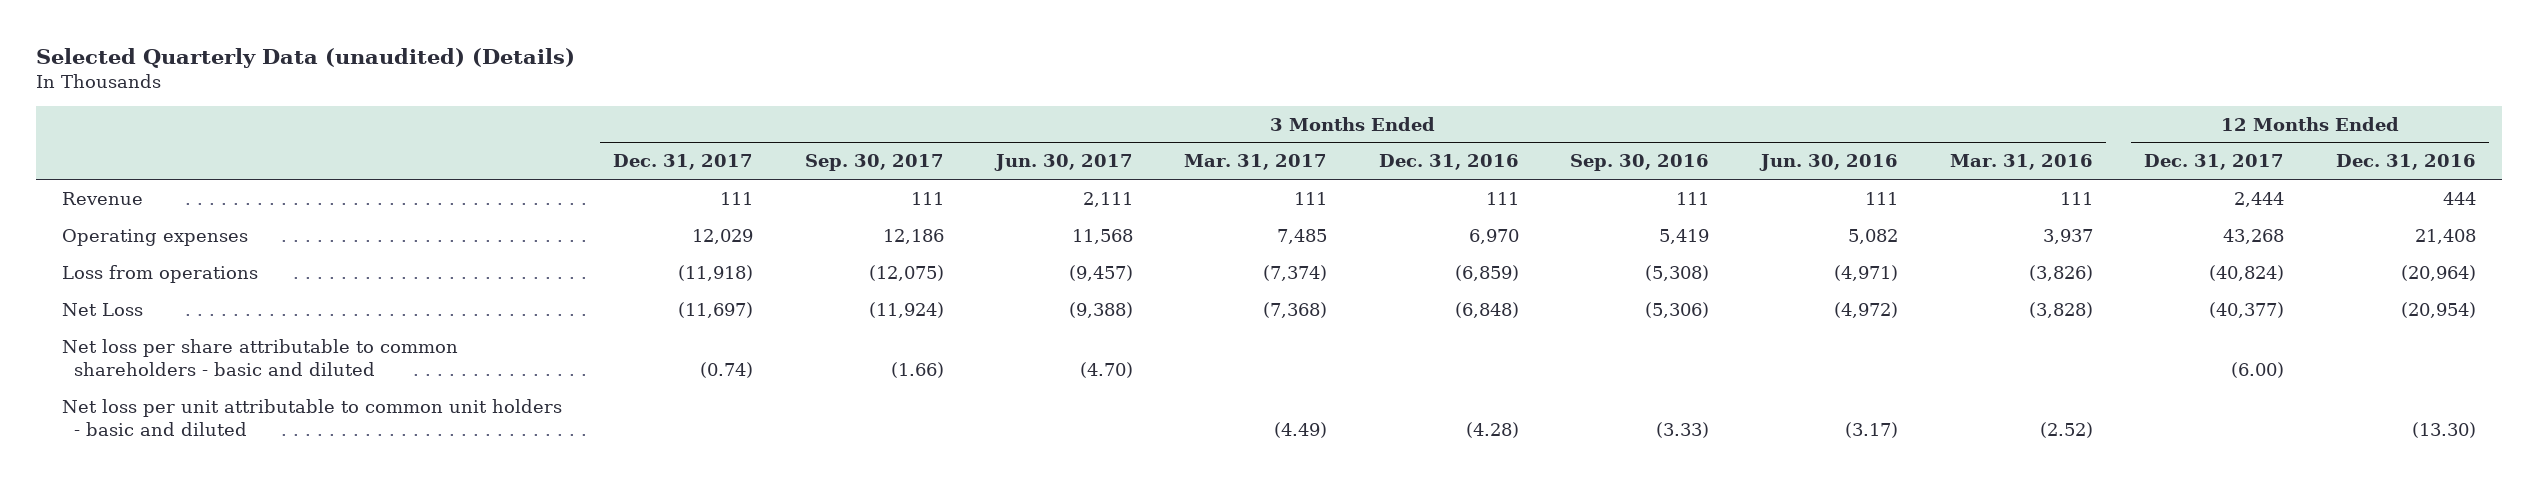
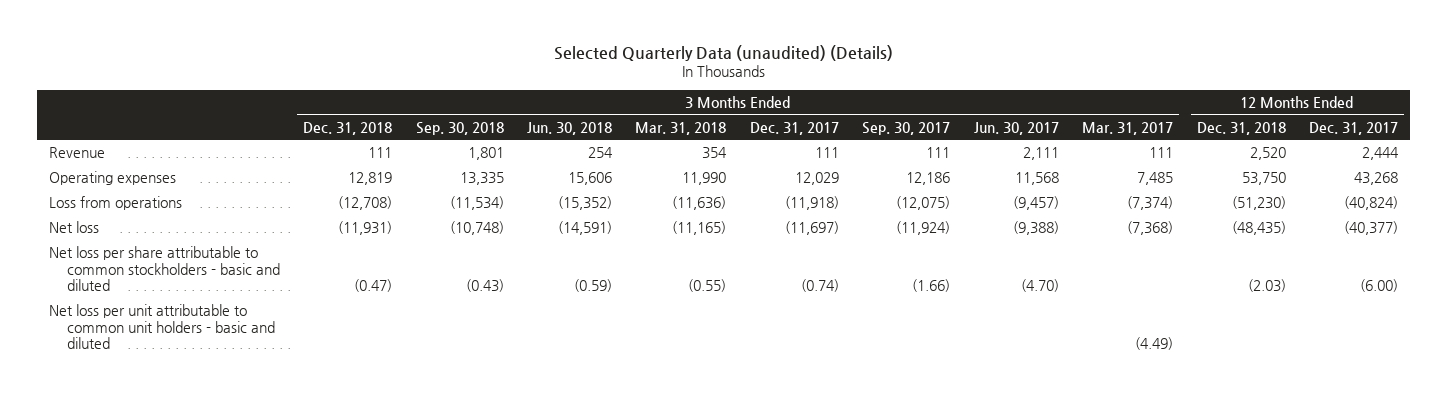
[1378,154,1519,171] Dec. 31, 2016 -> none
[1570,154,1710,172] Sep. 30, 2016 -> none
[1759,154,1899,172] Jun. 30, 2016 -> none
[1949,154,2093,171] Mar. 31, 2016 -> none
[2335,154,2476,171] Dec. 31, 2016 -> none
none -> [303,121,393,135] Dec. 31, 2018
none -> [415,121,504,135] Sep. 30, 2018
none -> [526,121,612,135] Jun. 30, 2018
none -> [635,121,727,135] Mar. 31, 2018
none -> [1196,121,1286,135] Dec. 31, 2018
[61,302,143,316] Net Loss -> [49,221,100,234] Net loss
[61,338,458,376] Net loss per share attributable to common shareholders - basic and diluted -> [49,246,280,292] Net loss per share attributable to common stockholders - basic and diluted

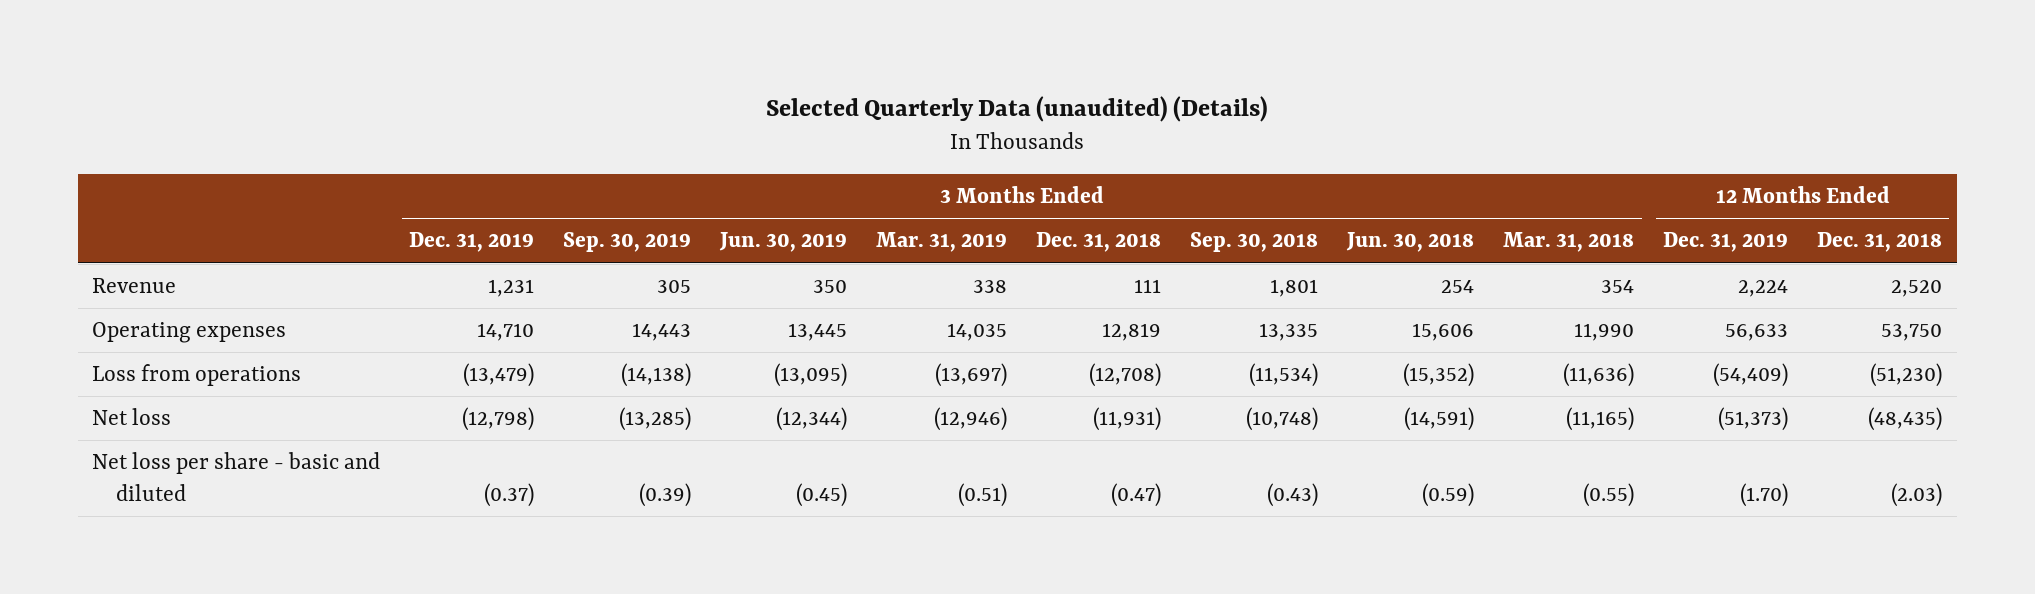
[749,121,839,135] Dec. 31, 2017 -> none
[862,121,951,135] Sep. 30, 2017 -> none
[973,121,1059,135] Jun. 30, 2017 -> none
[1082,121,1174,135] Mar. 31, 2017 -> none
[1308,121,1398,135] Dec. 31, 2017 -> none
none -> [409,232,535,253] Dec. 31, 2019
none -> [563,232,692,253] Sep. 30, 2019
none -> [719,232,848,253] Jun. 30, 2019
none -> [876,232,1008,253] Mar. 31, 2019
none -> [1663,232,1789,253] Dec. 31, 2019
[49,304,275,350] Net loss per unit attributable to common unit holders - basic and diluted -> none
[49,246,280,292] Net loss per share attributable to common stockholders - basic and diluted -> [92,452,381,502] Net loss per share - basic and diluted

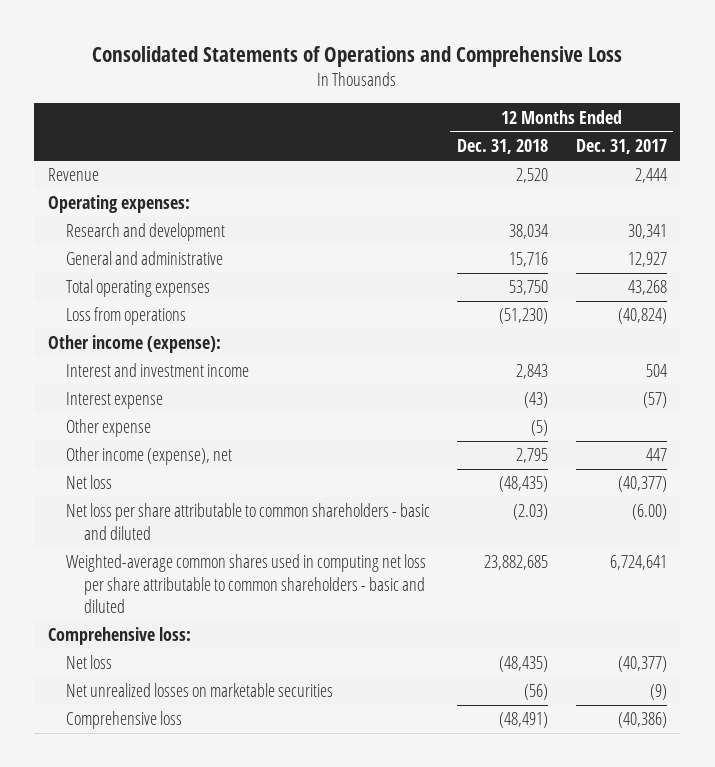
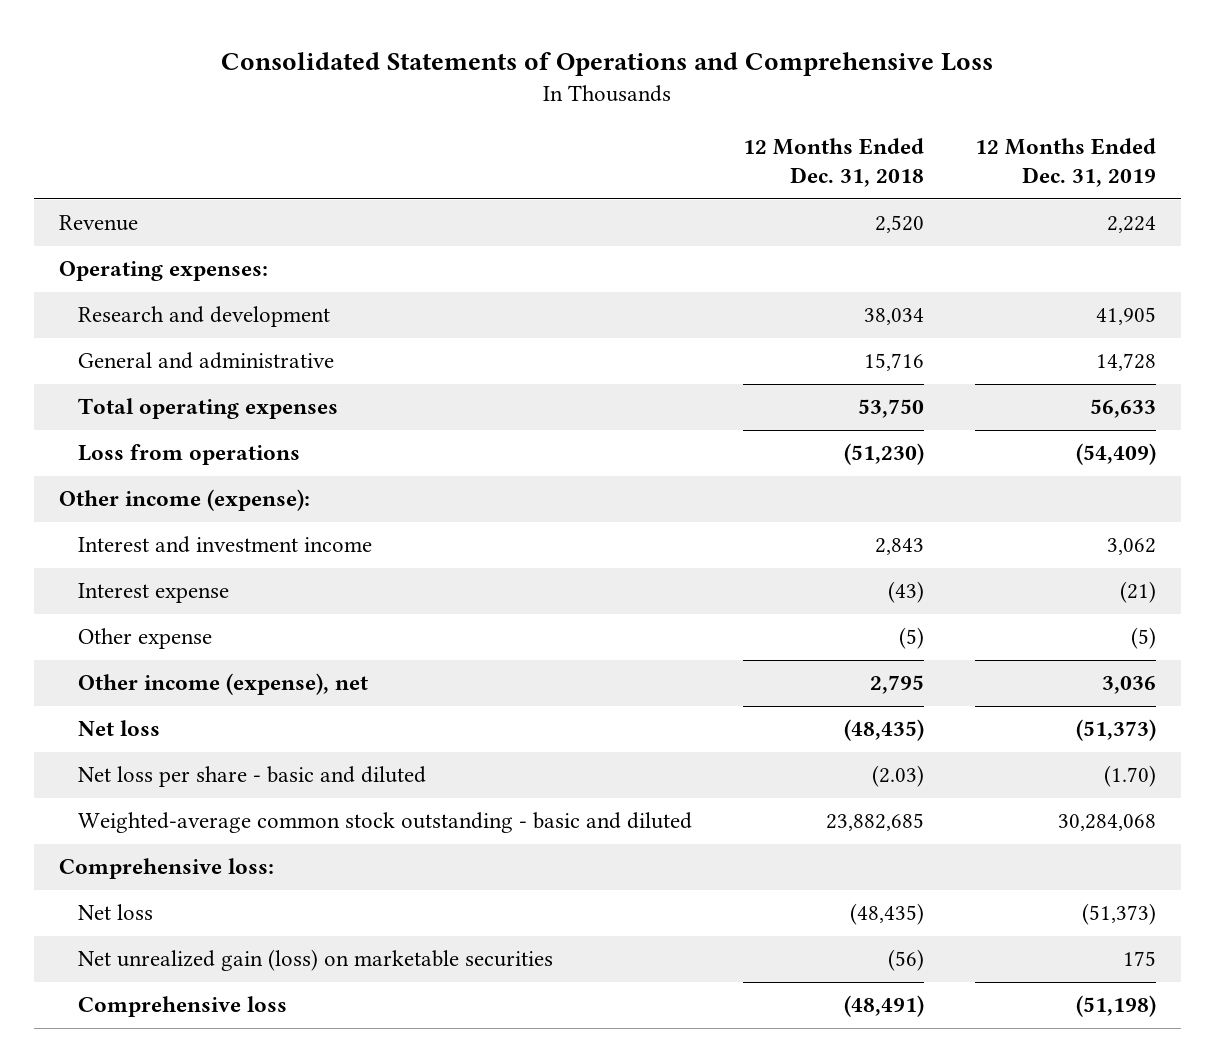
[575,139,667,155] Dec. 31, 2017 -> none
none -> [974,137,1156,188] 12 Months Ended Dec. 31, 2019
[65,503,430,540] Net loss per share attributable to common shareholders - basic and diluted -> [77,766,426,788] Net loss per share - basic and diluted
[65,554,426,613] Weighted-average common shares used in computing net loss per share attributable to common shareholders - basic and diluted -> [77,812,692,834] Weighted-average common stock outstanding - basic and diluted
[65,683,333,698] Net unrealized losses on marketable securities -> [77,949,553,972] Net unrealized gain (loss) on marketable securities

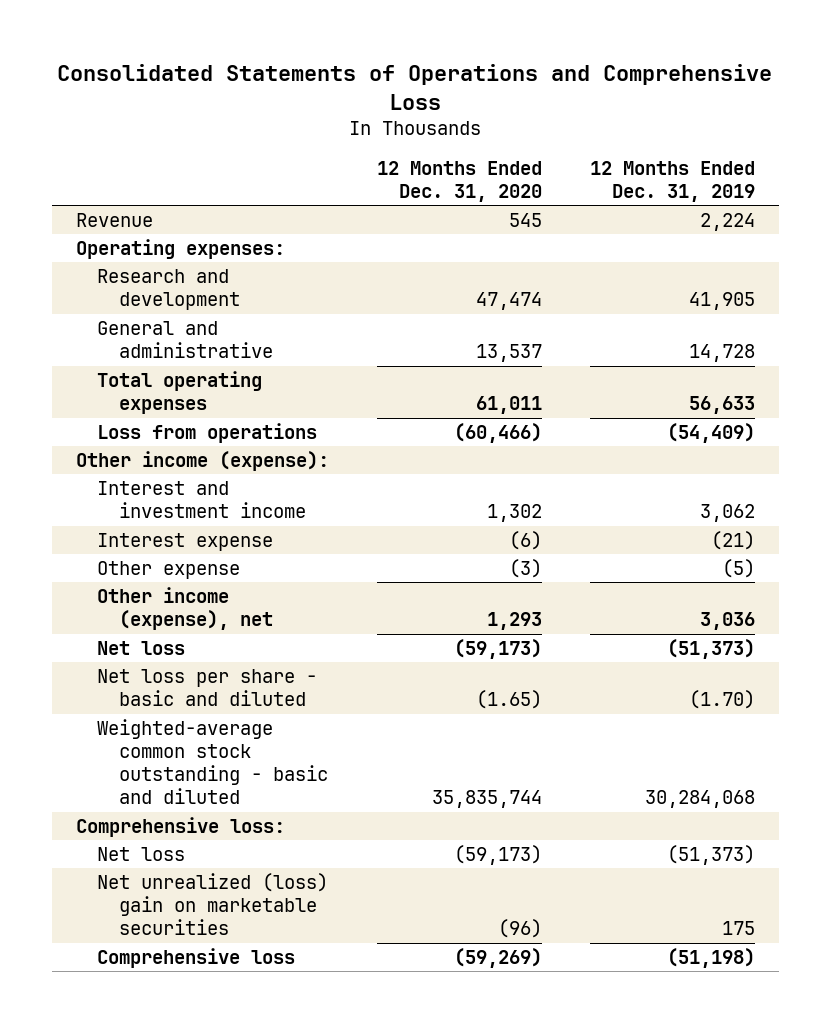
[742,137,924,188] 12 Months Ended Dec. 31, 2018 -> none
none -> [376,160,542,202] 12 Months Ended Dec. 31, 2020
[77,949,553,972] Net unrealized gain (loss) on marketable securities -> [97,873,329,936] Net unrealized (loss) gain on marketable securities

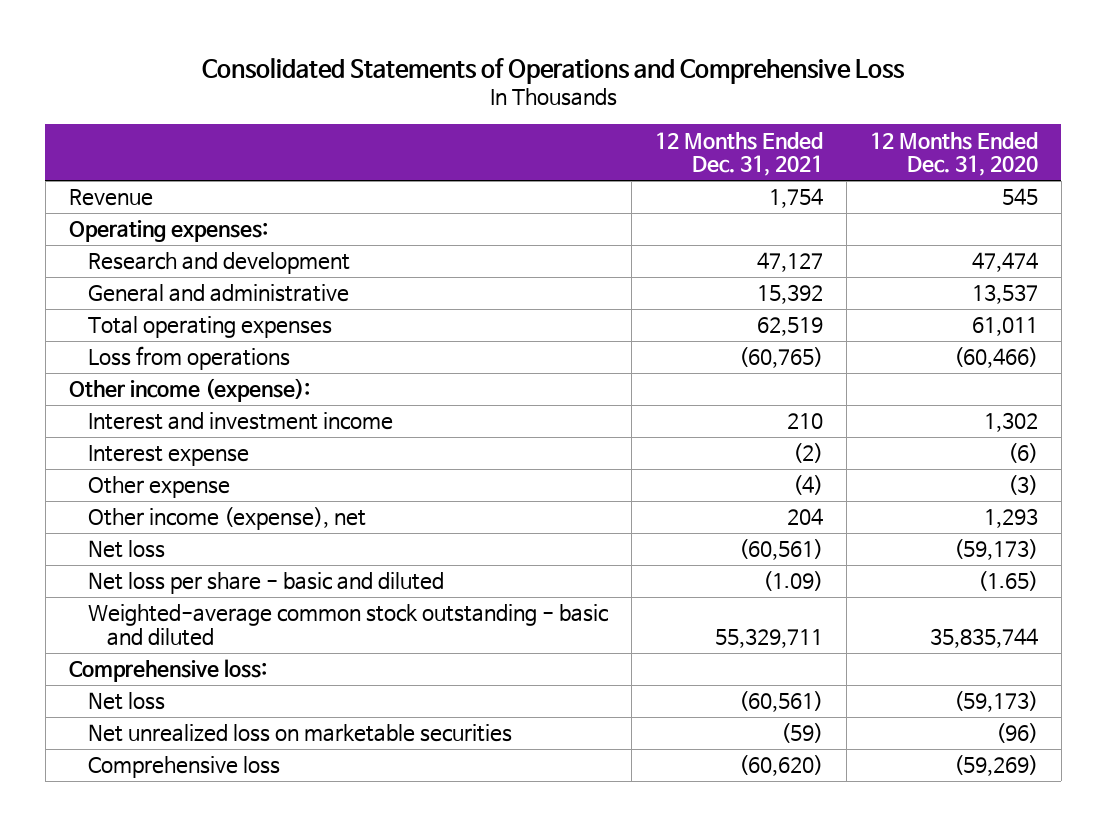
[589,160,755,202] 12 Months Ended Dec. 31, 2019 -> none
none -> [654,131,823,177] 12 Months Ended Dec. 31, 2021
[97,873,329,936] Net unrealized (loss) gain on marketable securities -> [87,724,512,743] Net unrealized loss on marketable securities

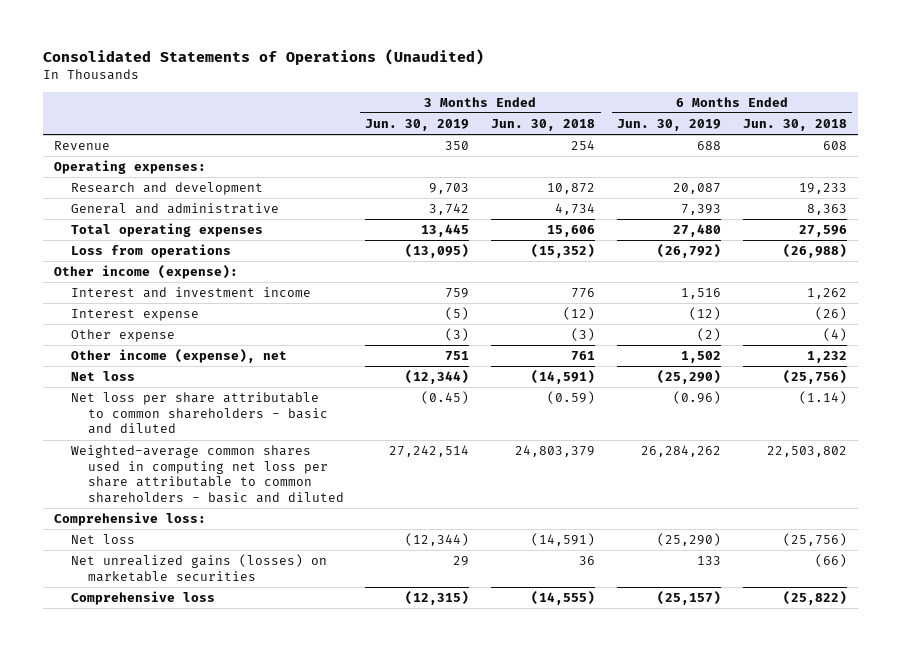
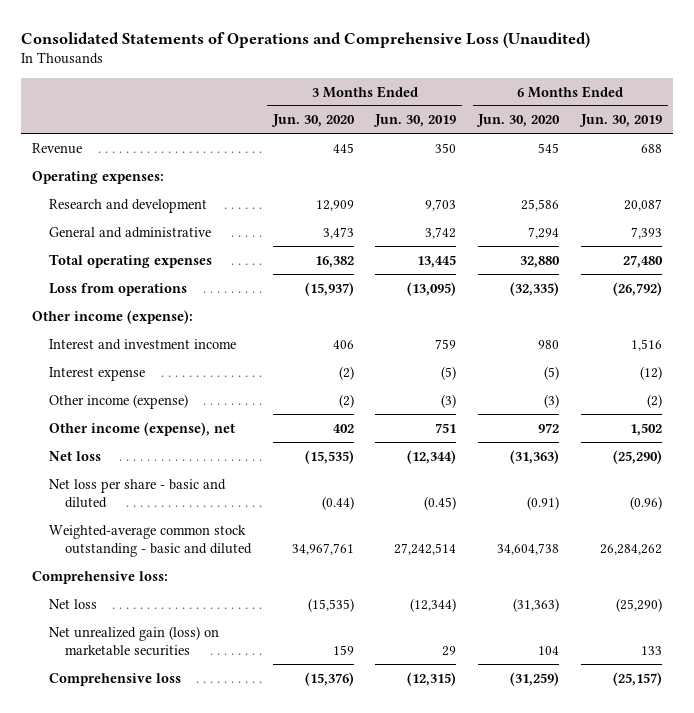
[42,49,484,66] Consolidated Statements of Operations (Unaudited) -> [21,31,591,48] Consolidated Statements of Operations and Comprehensive Loss (Unaudited)
[491,118,596,131] Jun. 30, 2018 -> none
[742,118,847,131] Jun. 30, 2018 -> none
none -> [270,114,355,128] Jun. 30, 2020
none -> [476,114,561,128] Jun. 30, 2020
[70,329,175,343] Other expense -> [48,393,188,409] Other income (expense)
[70,392,328,435] Net loss per share attributable to common shareholders - basic and diluted -> [48,478,226,509] Net loss per share - basic and diluted
[70,445,344,504] Weighted-average common shares used in computing net loss per share attributable to common shareholders - basic and diluted -> [48,524,252,558] Weighted-average common stock outstanding - basic and diluted
[70,554,327,582] Net unrealized gains (losses) on marketable securities -> [48,625,219,657] Net unrealized gain (loss) on marketable securities

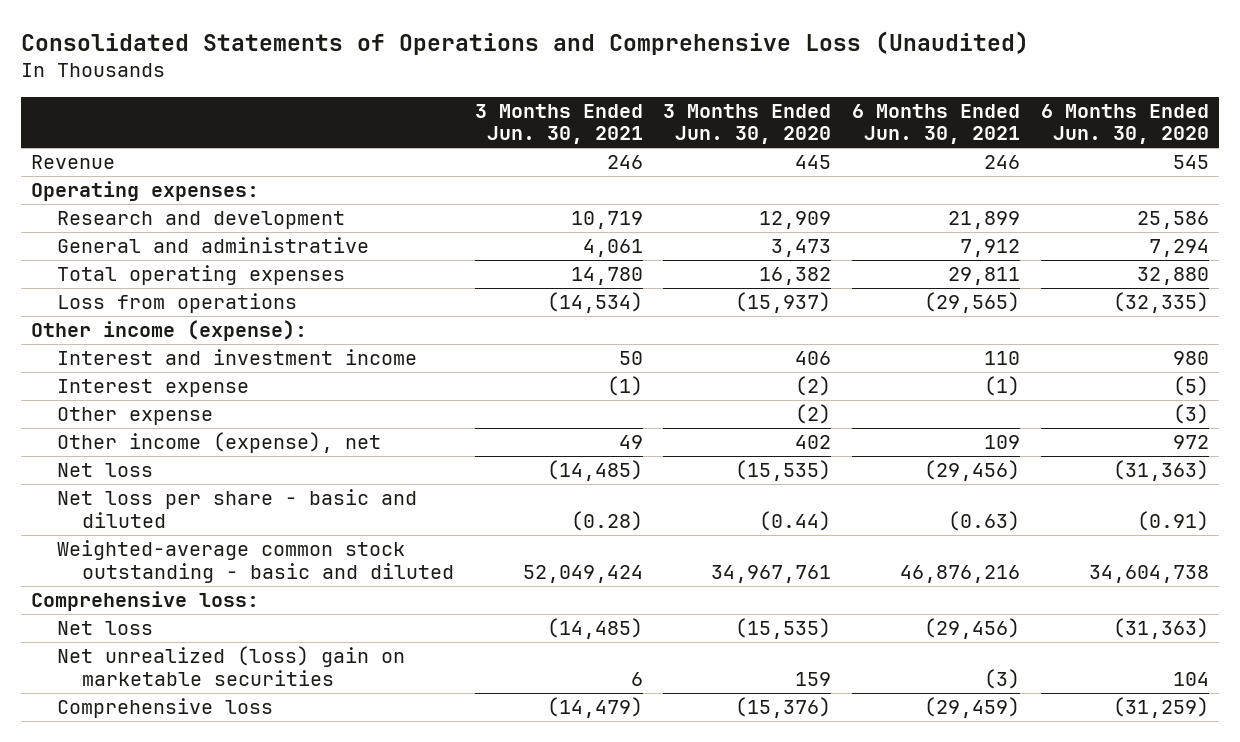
[373,114,457,128] Jun. 30, 2019 -> none
[579,114,663,128] Jun. 30, 2019 -> none
none -> [474,103,643,145] 3 Months Ended Jun. 30, 2021
none -> [852,103,1021,145] 6 Months Ended Jun. 30, 2021
[48,393,188,409] Other income (expense) -> [56,407,213,426] Other expense
[48,625,219,657] Net unrealized gain (loss) on marketable securities -> [56,646,405,686] Net unrealized (loss) gain on marketable securities

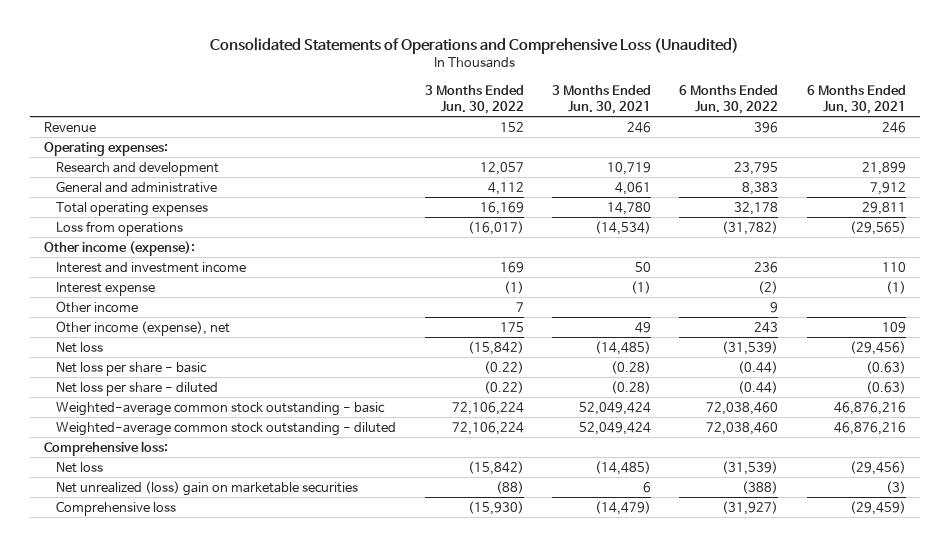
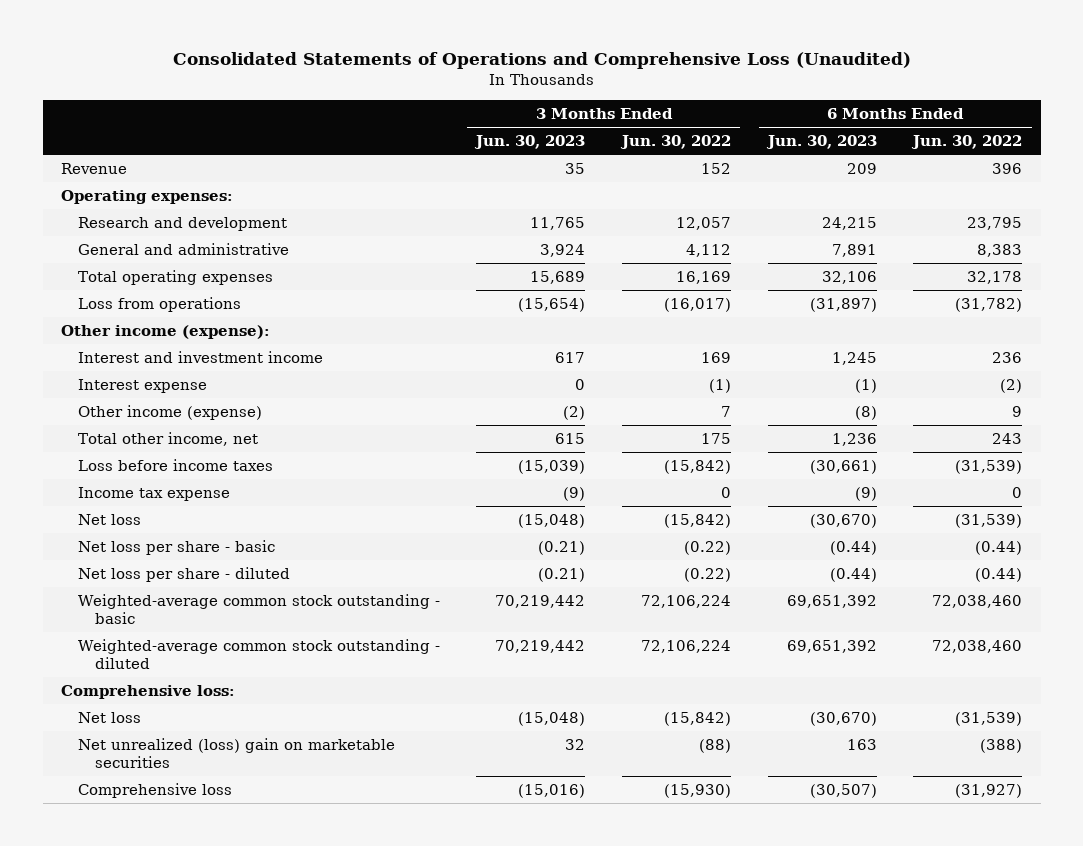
[551,84,651,114] 3 Months Ended Jun. 30, 2021 -> none
[806,84,906,114] 6 Months Ended Jun. 30, 2021 -> none
none -> [474,135,586,150] Jun. 30, 2023
none -> [765,135,877,150] Jun. 30, 2023
[56,300,139,313] Other income -> [77,404,262,420] Other income (expense)
[56,320,231,336] Other income (expense), net -> [77,431,258,446] Total other income, net
none -> [77,458,273,471] Loss before income taxes
none -> [77,486,230,501] Income tax expense

